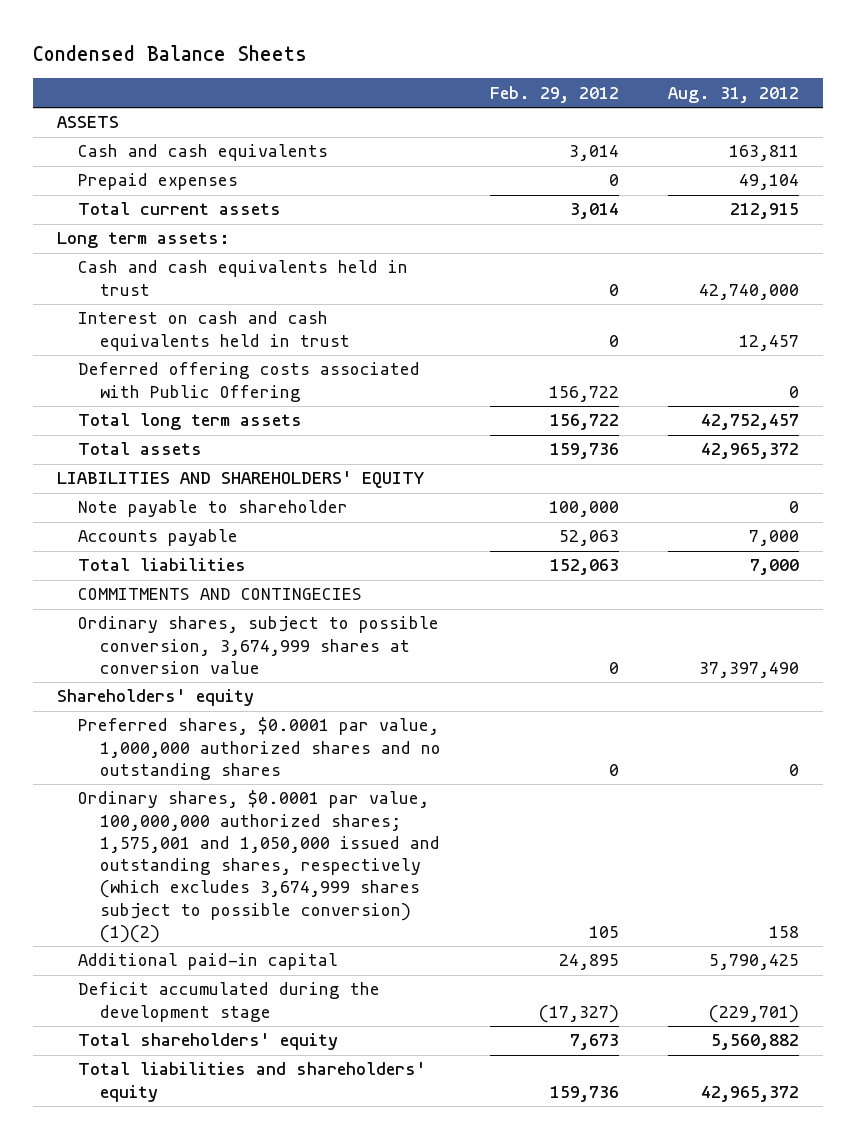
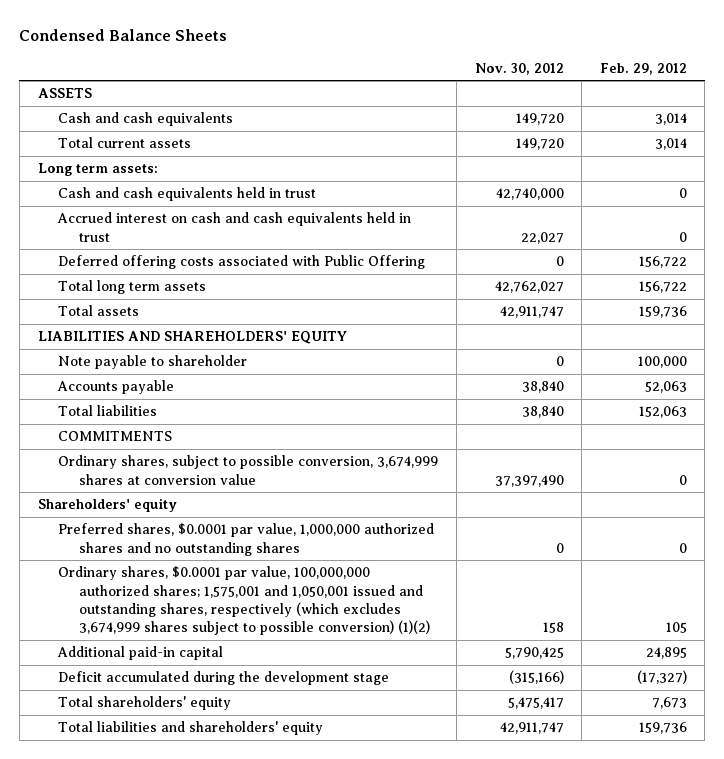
[667,86,799,103] Aug. 31, 2012 -> none
none -> [474,62,564,75] Nov. 30, 2012
[78,173,239,191] Prepaid expenses -> none
[78,311,350,351] Interest on cash and cash equivalents held in trust -> [57,212,412,242] Accrued interest on cash and cash equivalents held in trust
[78,588,363,601] COMMITMENTS AND CONTINGECIES -> [58,431,173,442] COMMITMENTS
[78,790,440,943] Ordinary shares, $0.0001 par value, 100,000,000 authorized shares; 1,575,001 and 1,050,000 issued and outstanding shares, respectively (which excludes 3,674,999 shares subject to possible conversion) (1)(2) -> [58,566,431,636] Ordinary shares, $0.0001 par value, 100,000,000 authorized shares; 1,575,001 and 1,050,001 issued and outstanding shares, respectively (which excludes 3,674,999 shares subject to possible conversion) (1)(2)

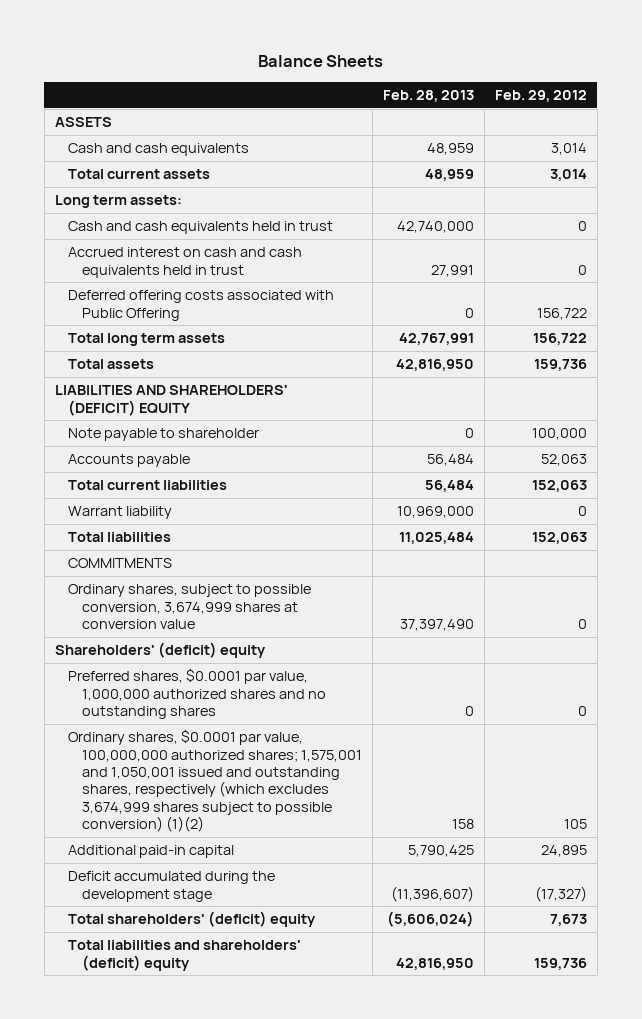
[19,29,228,42] Condensed Balance Sheets -> [257,55,383,68] Balance Sheets
[474,62,564,75] Nov. 30, 2012 -> none
none -> [382,89,474,102] Feb. 28, 2013
[37,331,347,345] LIABILITIES AND SHAREHOLDERS' EQUITY -> [54,385,288,416] LIABILITIES AND SHAREHOLDERS' (DEFICIT) EQUITY
none -> [68,480,228,491] Total current liabilities
none -> [68,506,173,520] Warrant liability
[37,498,177,513] Shareholders' equity -> [54,642,266,659] Shareholders' (deficit) equity
[58,696,232,711] Total shareholders' equity -> [68,911,317,928] Total shareholders' (deficit) equity
[58,721,324,736] Total liabilities and shareholders' equity -> [68,940,302,971] Total liabilities and shareholders' (deficit) equity

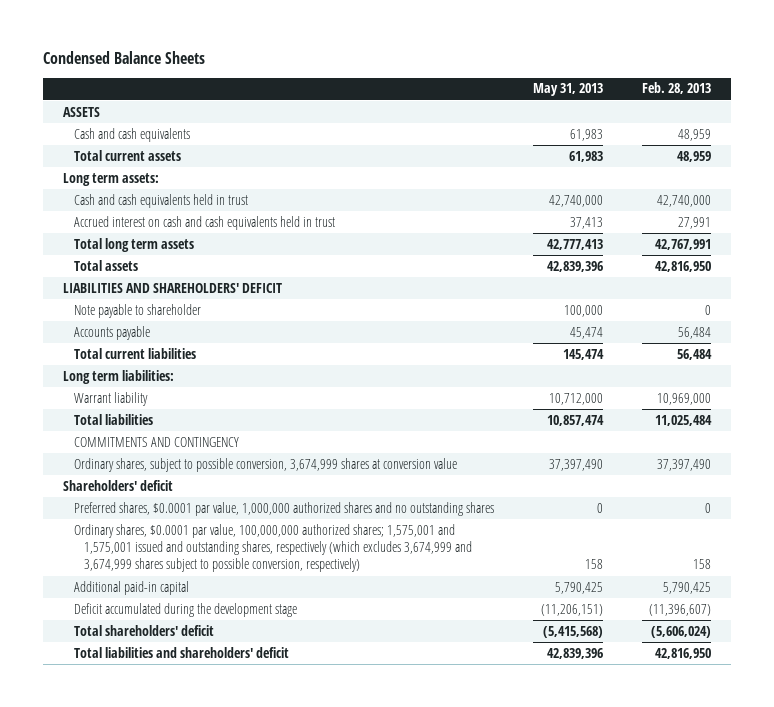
[257,55,383,68] Balance Sheets -> [43,51,206,65] Condensed Balance Sheets
[494,89,587,102] Feb. 29, 2012 -> none
none -> [532,83,603,97] May 31, 2013
[68,290,335,321] Deferred offering costs associated with Public Offering -> none
[54,385,288,416] LIABILITIES AND SHAREHOLDERS' (DEFICIT) EQUITY -> [62,282,282,293] LIABILITIES AND SHAREHOLDERS' DEFICIT
none -> [62,369,174,384] Long term liabilities:
[68,558,173,569] COMMITMENTS -> [73,436,239,447] COMMITMENTS AND CONTINGENCY
[54,642,266,659] Shareholders' (deficit) equity -> [62,479,173,491] Shareholders' deficit
[68,729,363,832] Ordinary shares, $0.0001 par value, 100,000,000 authorized shares; 1,575,001 and 1,050,001 issued and outstanding shares, respectively (which excludes 3,674,999 shares subject to possible conversion) (1)(2) -> [73,523,473,573] Ordinary shares, $0.0001 par value, 100,000,000 authorized shares; 1,575,001 and 1,575,001 issued and outstanding shares, respectively (which excludes 3,674,999 and 3,674,999 shares subject to possible conversion, respectively)
[68,911,317,928] Total shareholders' (deficit) equity -> [73,624,214,636] Total shareholders' deficit
[68,940,302,971] Total liabilities and shareholders' (deficit) equity -> [73,646,289,658] Total liabilities and shareholders' deficit

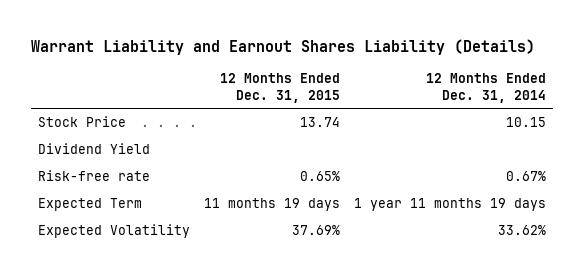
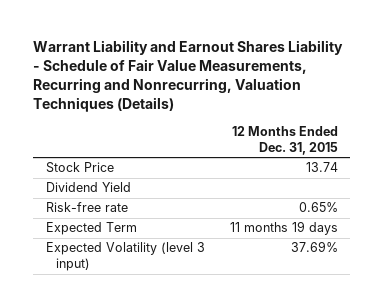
[31,38,536,55] Warrant Liability and Earnout Shares Liability (Details) -> [33,40,344,113] Warrant Liability and Earnout Shares Liability - Schedule of Fair Value Measurements, Recurring and Nonrecurring, Valuation Techniques (Details)
[426,73,547,103] 12 Months Ended Dec. 31, 2014 -> none
[38,224,191,239] Expected Volatility -> [45,242,205,272] Expected Volatility (level 3 input)

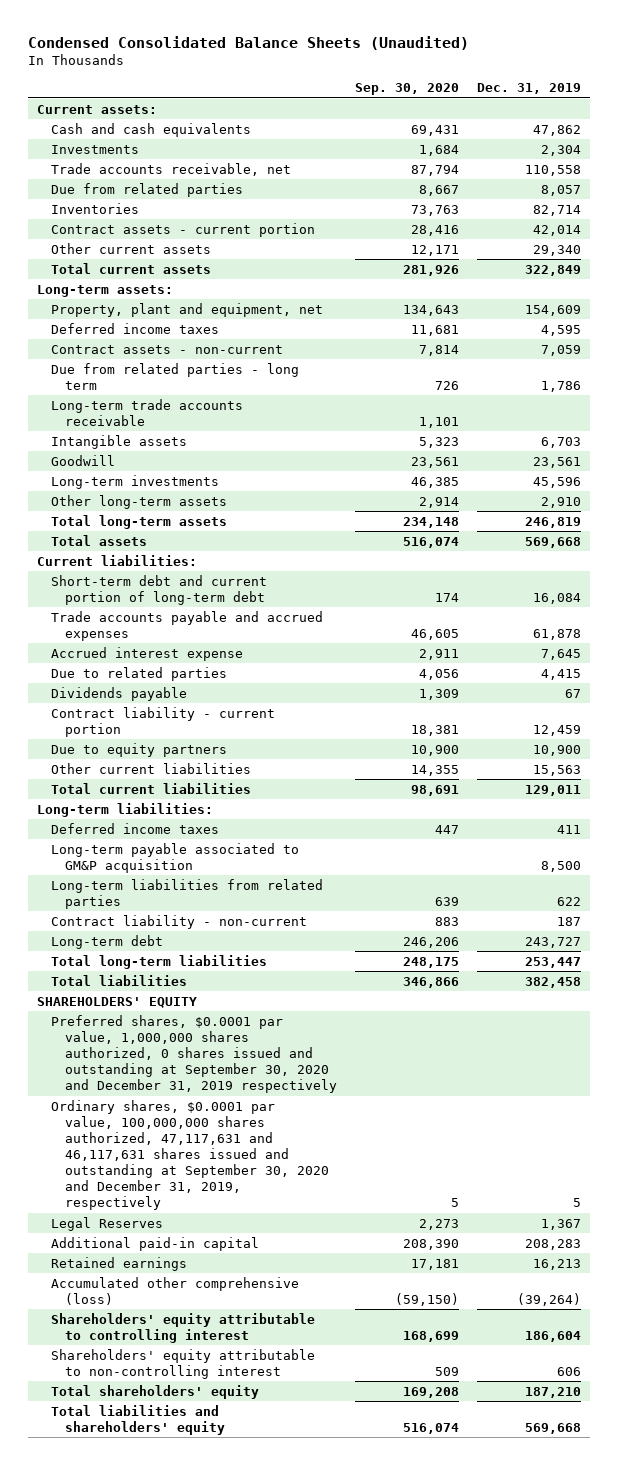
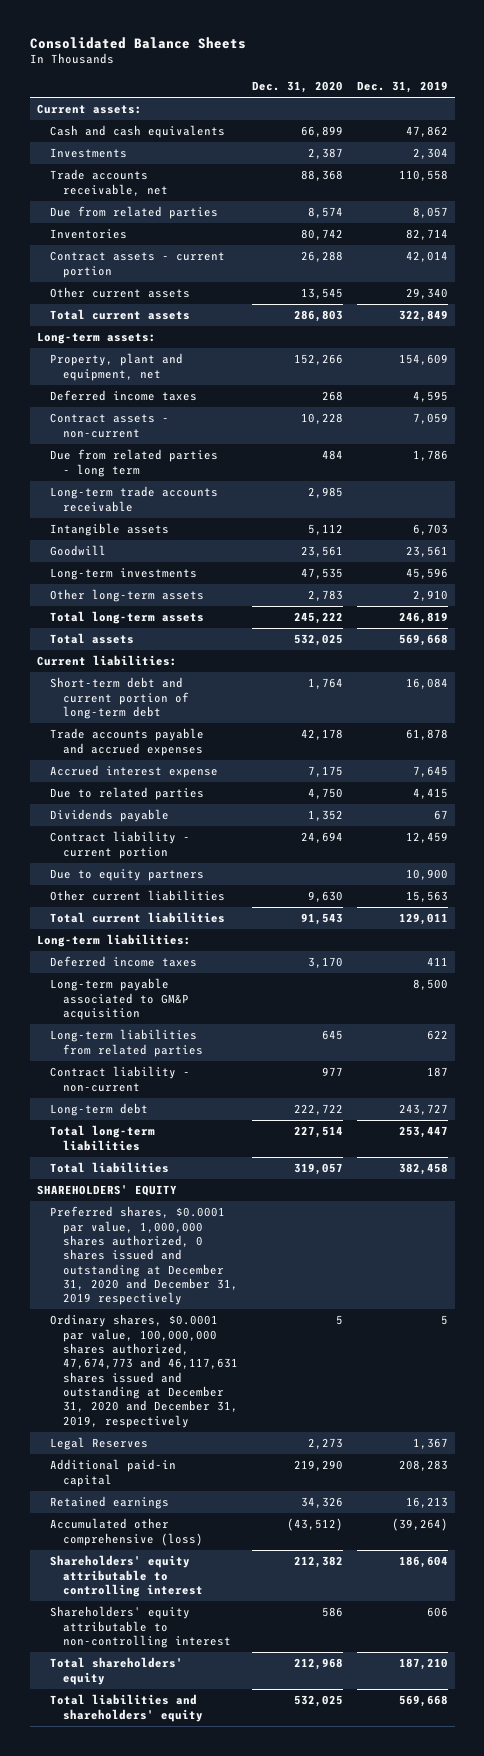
[27,35,469,50] Condensed Consolidated Balance Sheets (Unaudited) -> [29,36,246,49] Consolidated Balance Sheets
[354,83,459,96] Sep. 30, 2020 -> none
none -> [251,81,343,94] Dec. 31, 2020
[50,1014,338,1094] Preferred shares, $0.0001 par value, 1,000,000 shares authorized, 0 shares issued and outstanding at September 30, 2020 and December 31, 2019 respectively -> [49,1206,238,1306] Preferred shares, $0.0001 par value, 1,000,000 shares authorized, 0 shares issued and outstanding at December 31, 2020 and December 31, 2019 respectively
[50,1099,330,1211] Ordinary shares, $0.0001 par value, 100,000,000 shares authorized, 47,117,631 and 46,117,631 shares issued and outstanding at September 30, 2020 and December 31, 2019, respectively -> [49,1314,238,1428] Ordinary shares, $0.0001 par value, 100,000,000 shares authorized, 47,674,773 and 46,117,631 shares issued and outstanding at December 31, 2020 and December 31, 2019, respectively

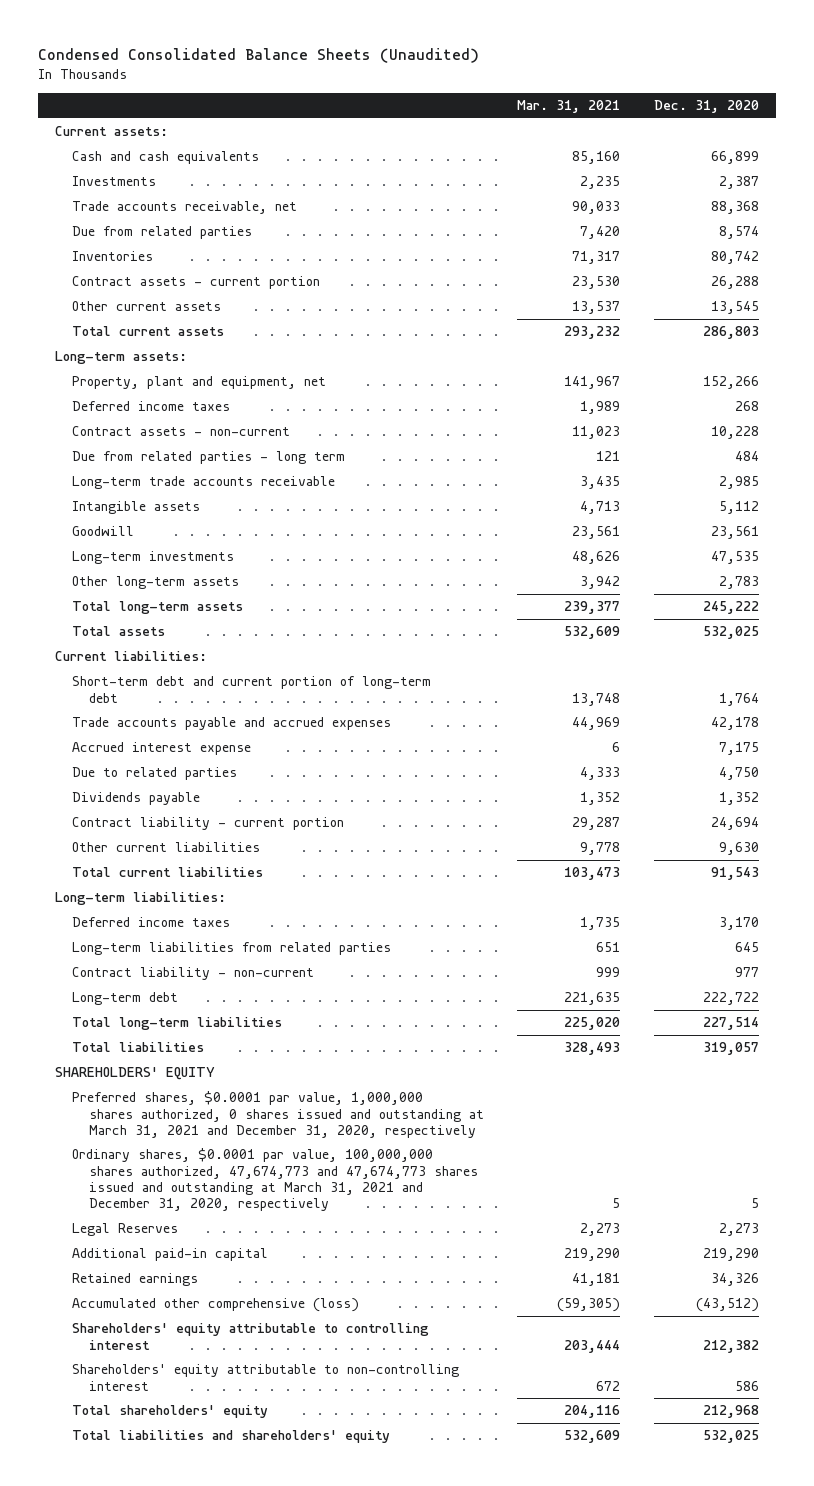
[29,36,246,49] Consolidated Balance Sheets -> [38,47,480,63] Condensed Consolidated Balance Sheets (Unaudited)
[356,81,448,94] Dec. 31, 2019 -> none
none -> [517,99,621,113] Mar. 31, 2021
[49,869,204,882] Due to equity partners -> none
[49,978,189,1020] Long-term payable associated to GM&P acquisition -> none
[49,1206,238,1306] Preferred shares, $0.0001 par value, 1,000,000 shares authorized, 0 shares issued and outstanding at December 31, 2020 and December 31, 2019 respectively -> [71,1091,484,1138] Preferred shares, $0.0001 par value, 1,000,000 shares authorized, 0 shares issued and outstanding at March 31, 2021 and December 31, 2020, respectively
[49,1314,238,1428] Ordinary shares, $0.0001 par value, 100,000,000 shares authorized, 47,674,773 and 46,117,631 shares issued and outstanding at December 31, 2020 and December 31, 2019, respectively -> [71,1148,478,1212] Ordinary shares, $0.0001 par value, 100,000,000 shares authorized, 47,674,773 and 47,674,773 shares issued and outstanding at March 31, 2021 and December 31, 2020, respectively

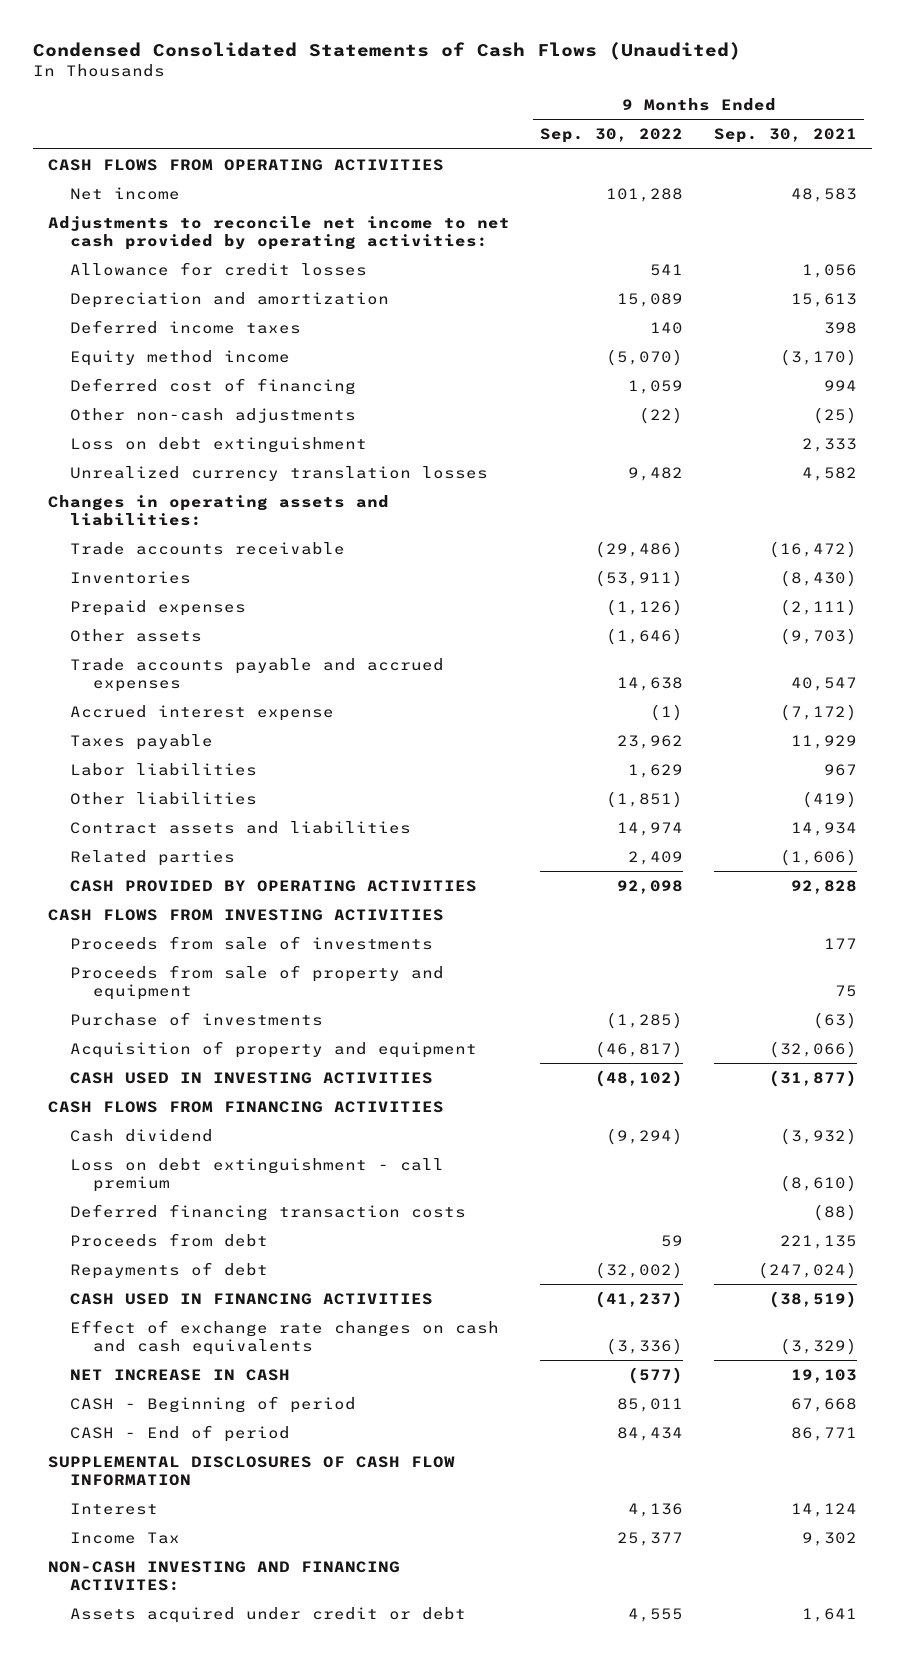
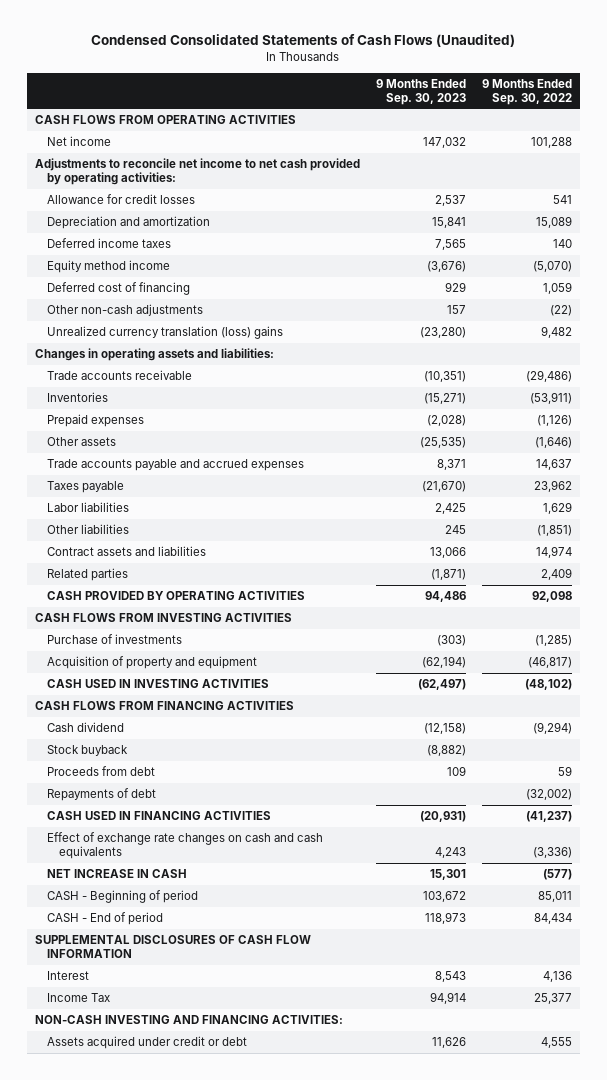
[713,128,857,144] Sep. 30, 2021 -> none
none -> [375,78,466,105] 9 Months Ended Sep. 30, 2023
[70,436,368,453] Loss on debt extinguishment -> none
[70,465,489,481] Unrealized currency translation losses -> [46,326,283,340] Unrealized currency translation (loss) gains
[70,704,335,721] Accrued interest expense -> none
[617,676,684,691] 14,638 -> [535,459,572,471] 14,637
[70,935,434,950] Proceeds from sale of investments -> none
[70,964,445,1000] Proceeds from sale of property and equipment -> none
[70,1157,445,1192] Loss on debt extinguishment - call premium -> none
[70,1203,467,1221] Deferred financing transaction costs -> none
none -> [46,745,128,757] Stock buyback
[47,1560,400,1591] NON-CASH INVESTING AND FINANCING ACTIVITES: -> [34,1015,343,1025] NON-CASH INVESTING AND FINANCING ACTIVITIES:

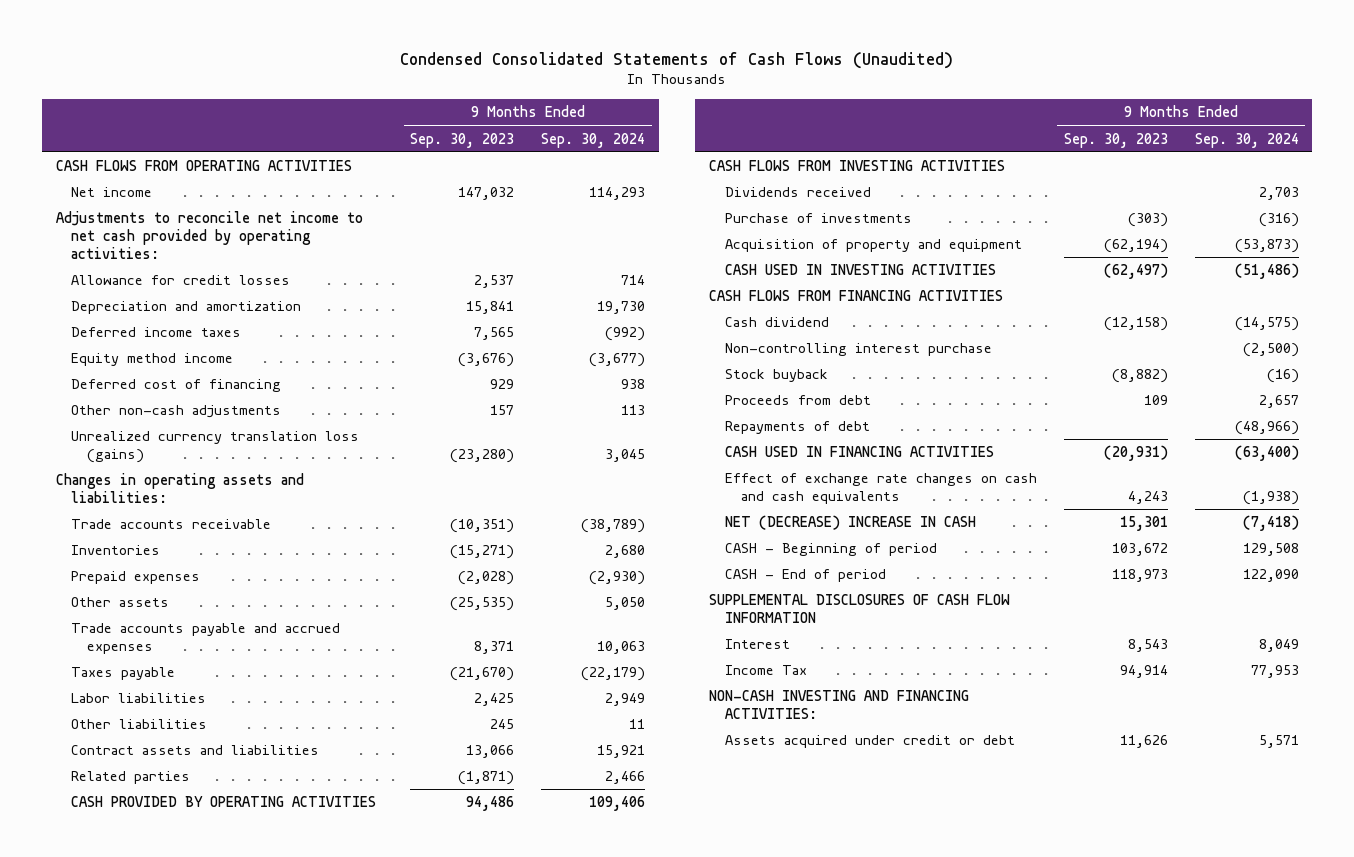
[481,78,572,105] 9 Months Ended Sep. 30, 2022 -> none
none -> [541,132,646,148] Sep. 30, 2024
[46,326,283,340] Unrealized currency translation (loss) gains -> [71,431,360,464] Unrealized currency translation loss (gains)
none -> [724,187,871,198] Dividends received
none -> [724,343,992,357] Non-controlling interest purchase
[46,869,187,879] NET INCREASE IN CASH -> [724,515,976,531] NET (DECREASE) INCREASE IN CASH

